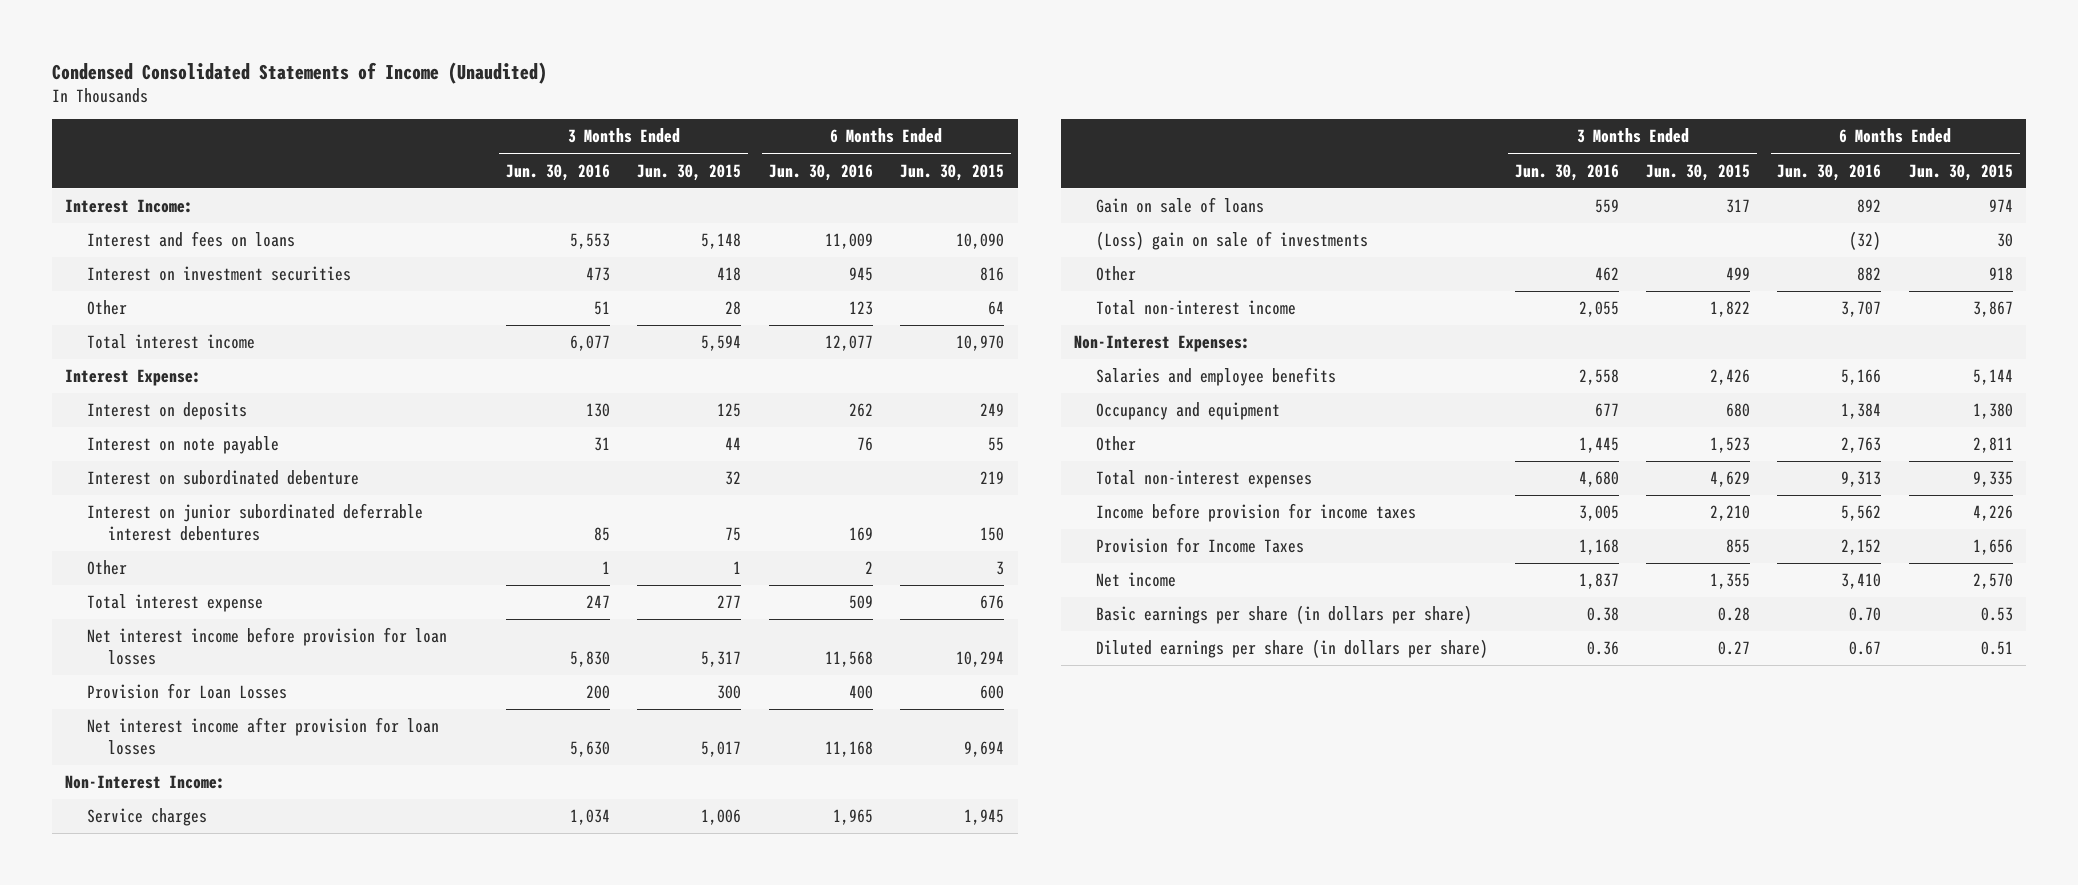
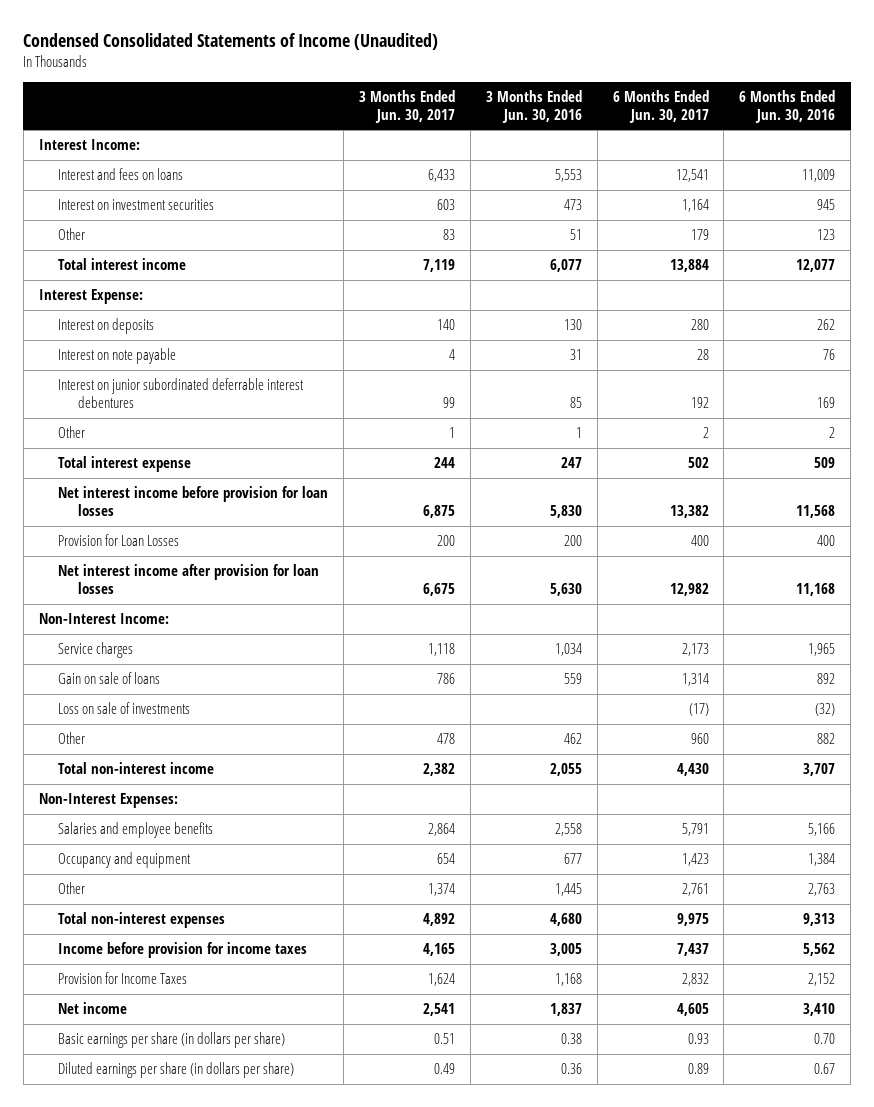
[637,163,742,181] Jun. 30, 2015 -> none
[899,163,1004,181] Jun. 30, 2015 -> none
none -> [359,90,456,123] 3 Months Ended Jun. 30, 2017
none -> [612,90,709,123] 6 Months Ended Jun. 30, 2017
[86,470,359,486] Interest on subordinated debenture -> none
[1095,231,1368,251] (Loss) gain on sale of investments -> [58,702,191,715] Loss on sale of investments

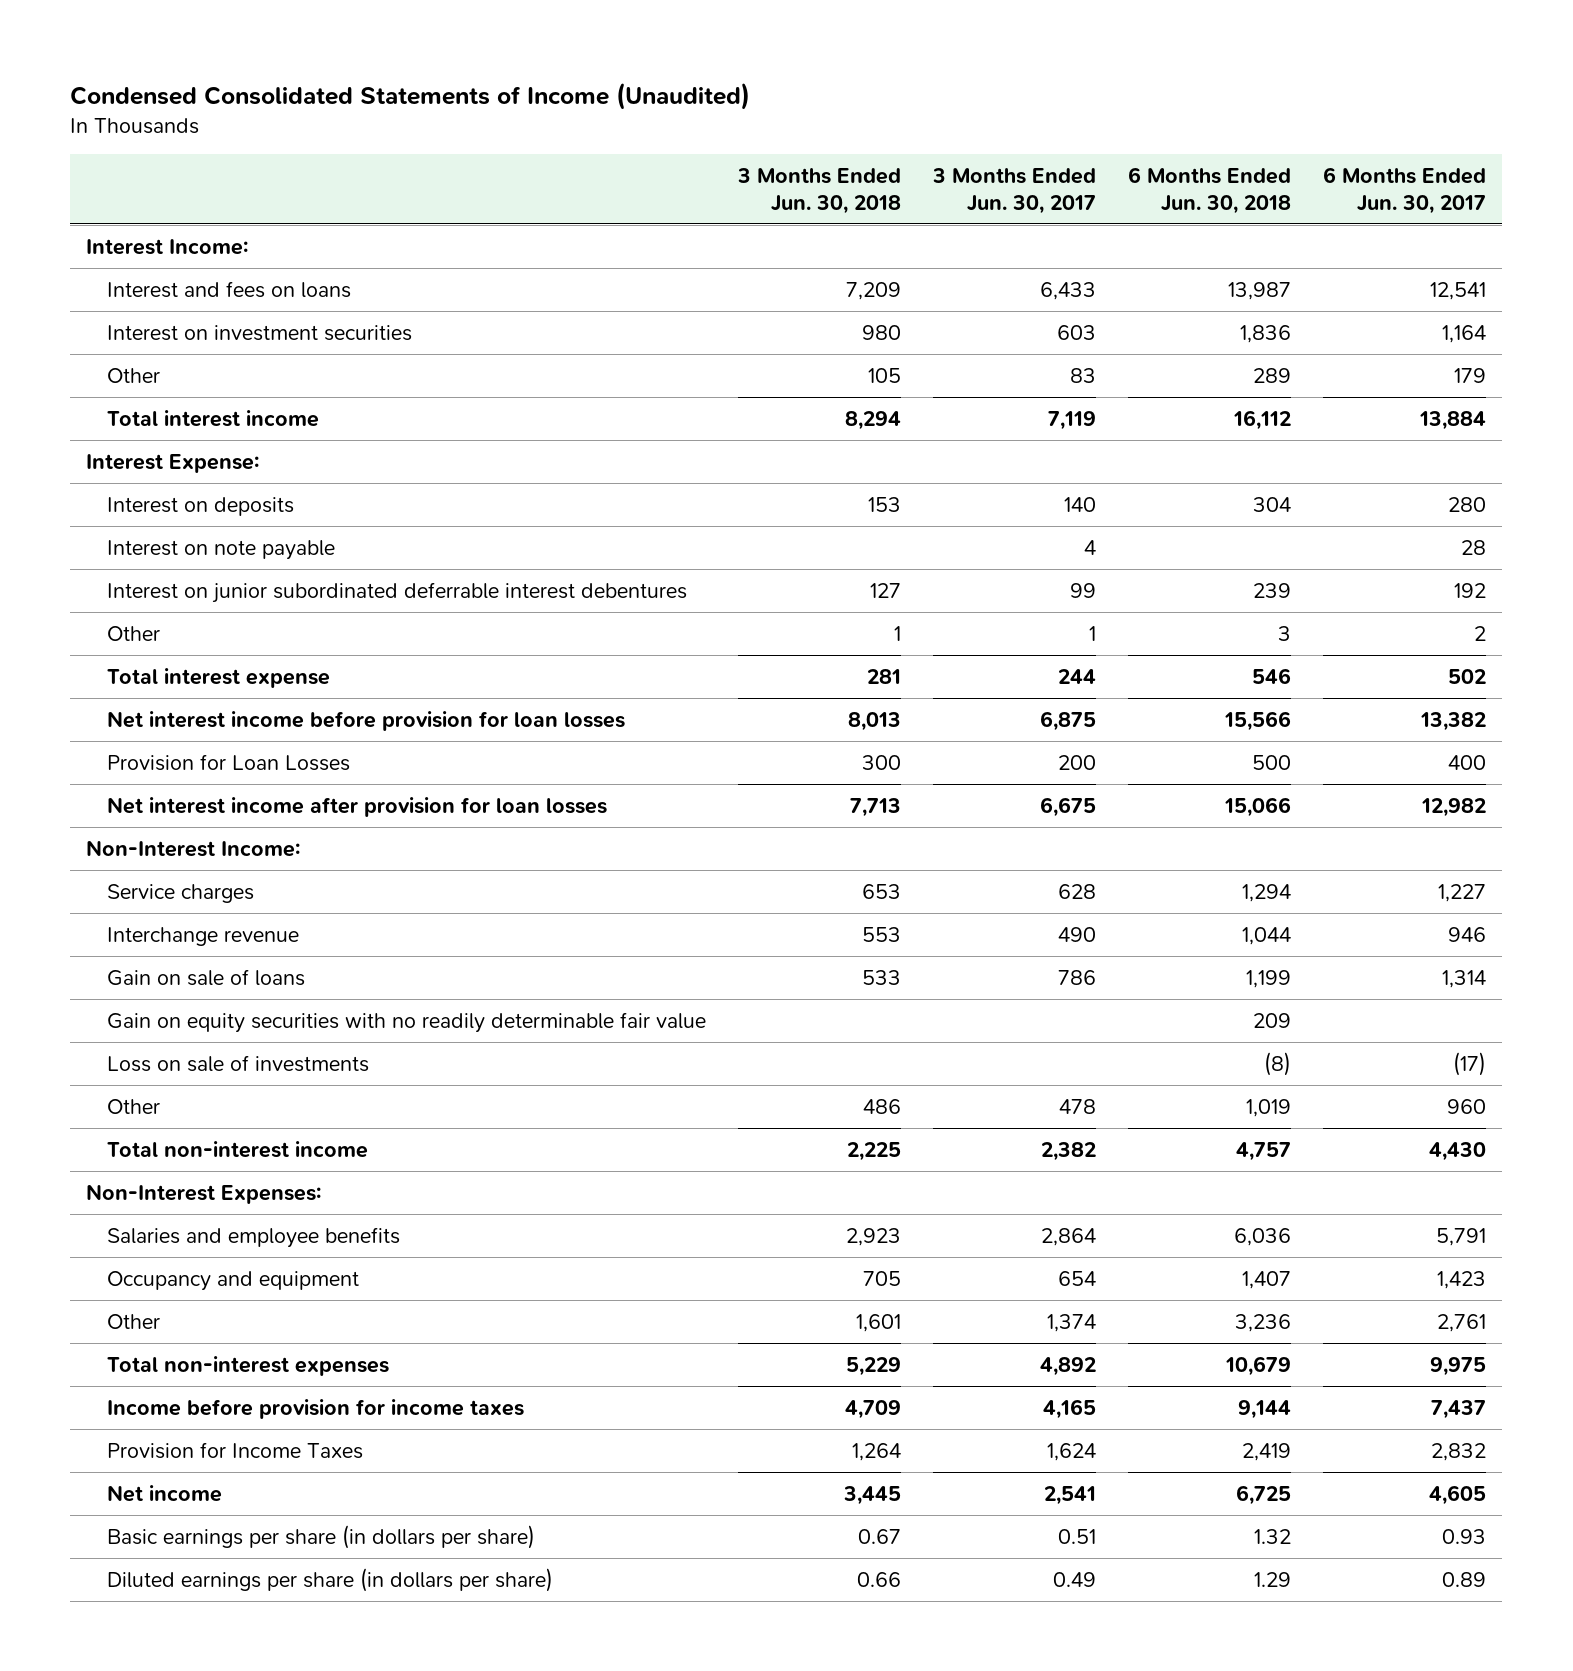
[485,90,582,123] 3 Months Ended Jun. 30, 2016 -> none
[739,90,836,123] 6 Months Ended Jun. 30, 2016 -> none
none -> [737,167,902,214] 3 Months Ended Jun. 30, 2018
none -> [1128,166,1292,214] 6 Months Ended Jun. 30, 2018
[428,643,456,657] 1,118 -> [1058,883,1097,899] 628
[681,643,709,657] 2,173 -> [1438,883,1487,902] 1,227
none -> [107,926,300,946] Interchange revenue
none -> [107,1011,707,1033] Gain on equity securities with no readily determinable fair value

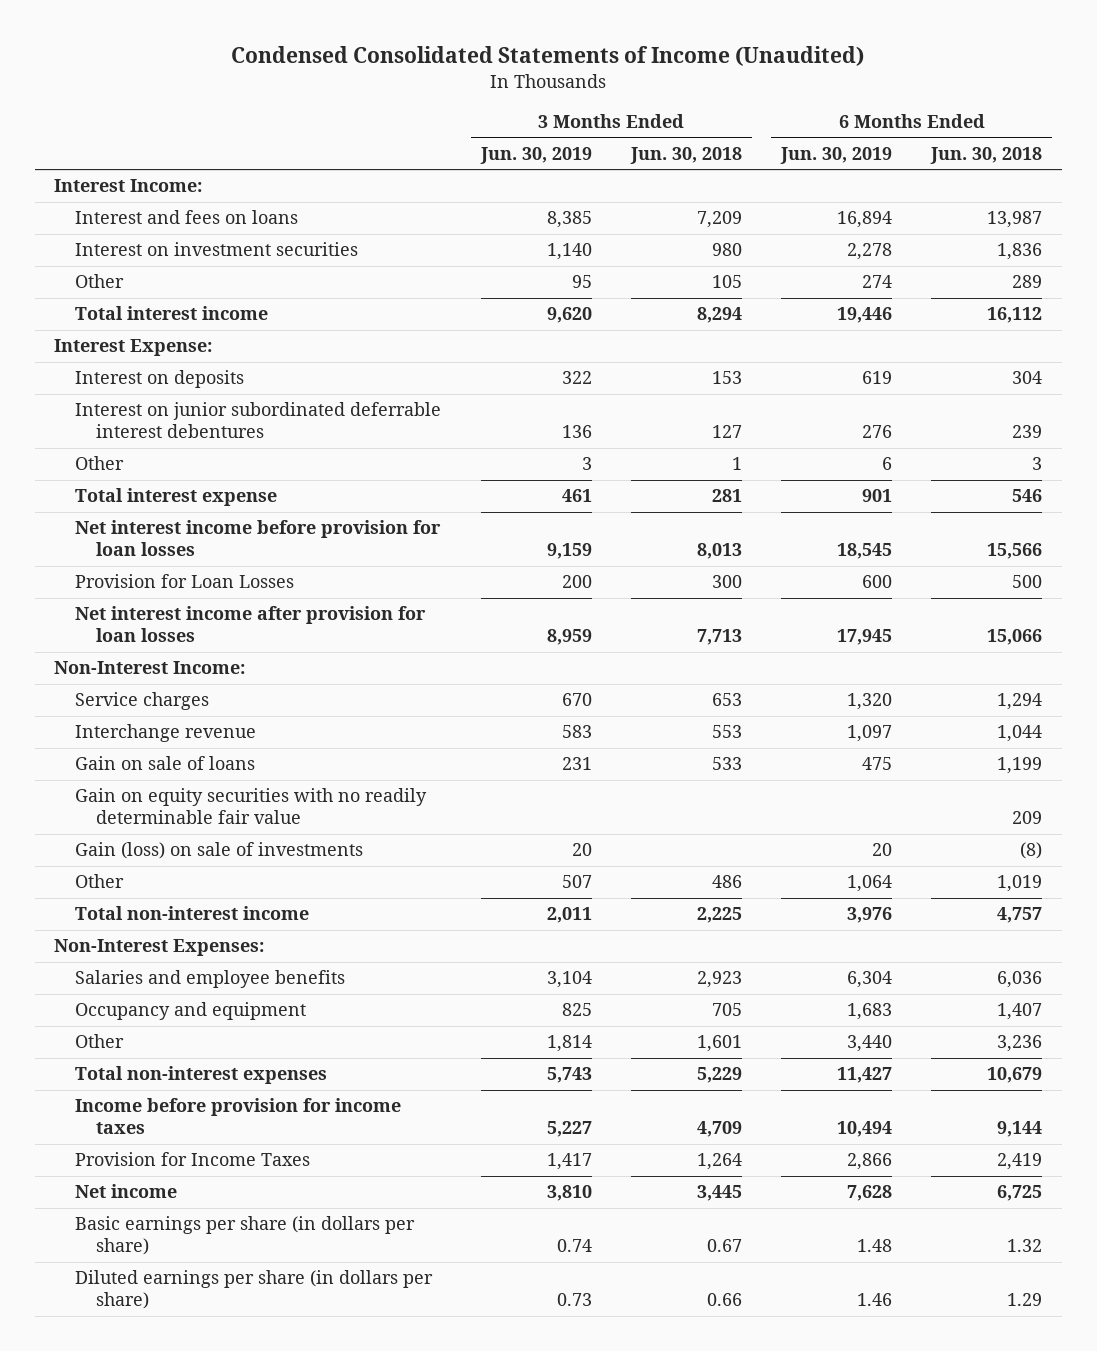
[932,167,1097,214] 3 Months Ended Jun. 30, 2017 -> none
[1323,166,1487,214] 6 Months Ended Jun. 30, 2017 -> none
none -> [479,146,592,164] Jun. 30, 2019
none -> [780,146,893,164] Jun. 30, 2019
[107,539,336,560] Interest on note payable -> none
[107,1054,370,1072] Loss on sale of investments -> [75,842,364,860] Gain (loss) on sale of investments

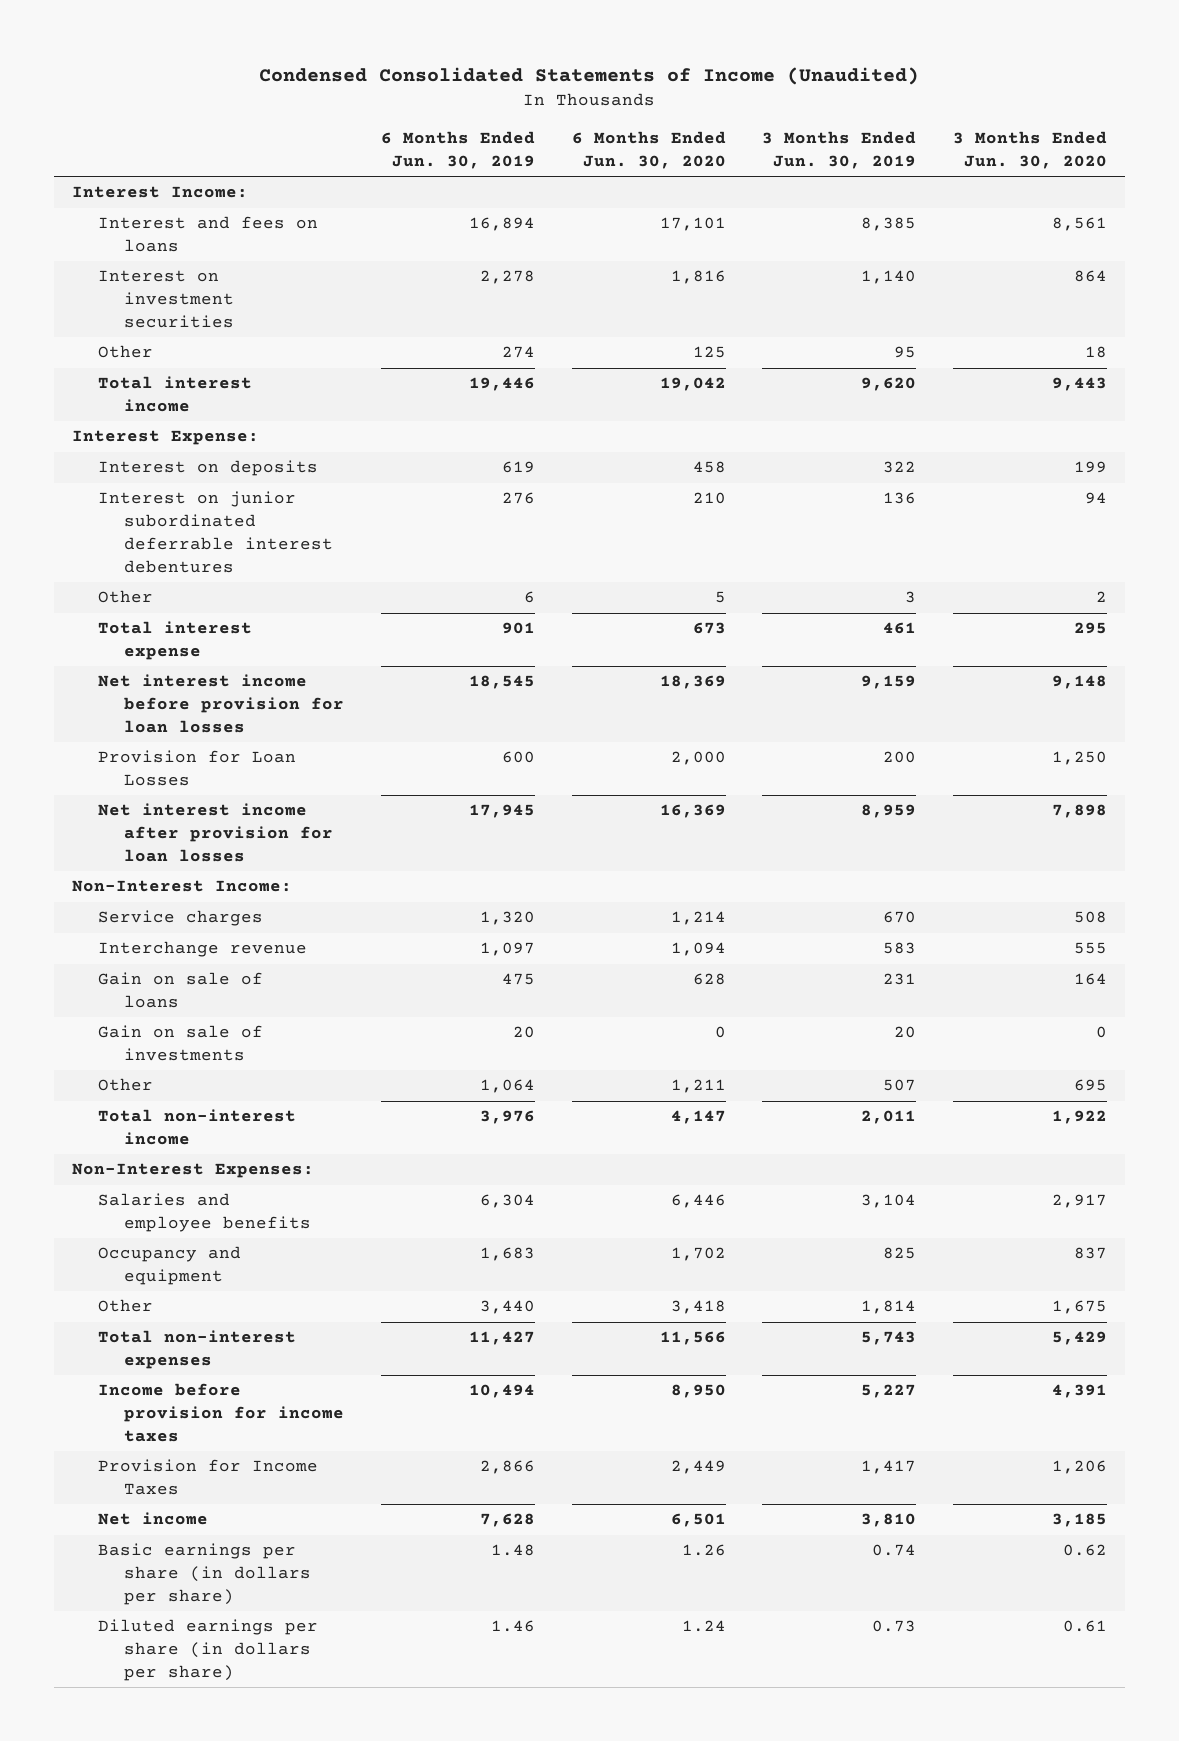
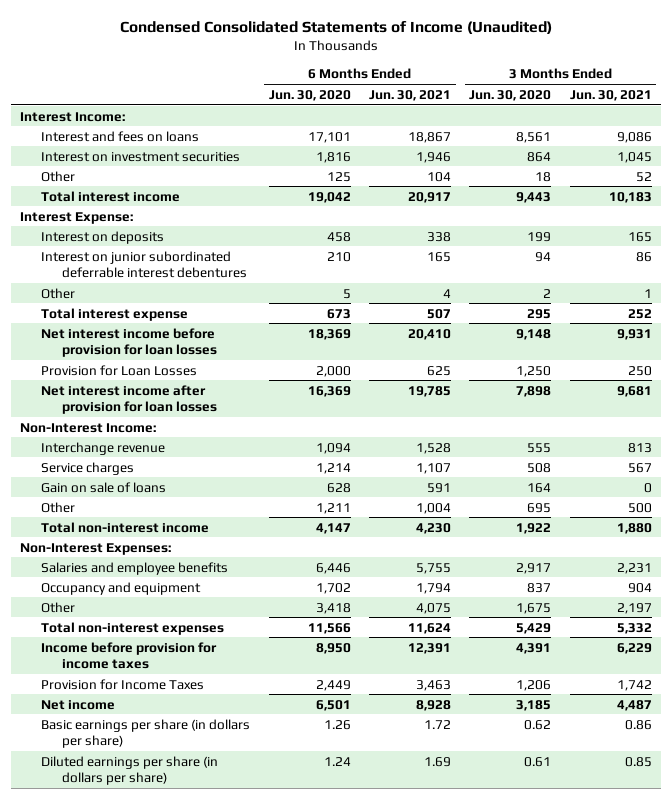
[380,131,535,170] 6 Months Ended Jun. 30, 2019 -> none
[762,131,917,170] 3 Months Ended Jun. 30, 2019 -> none
none -> [368,89,451,101] Jun. 30, 2021
none -> [569,89,652,101] Jun. 30, 2021
[98,910,264,927] Service charges -> [41,461,135,475] Service charges
[98,1025,264,1062] Gain on sale of investments -> none

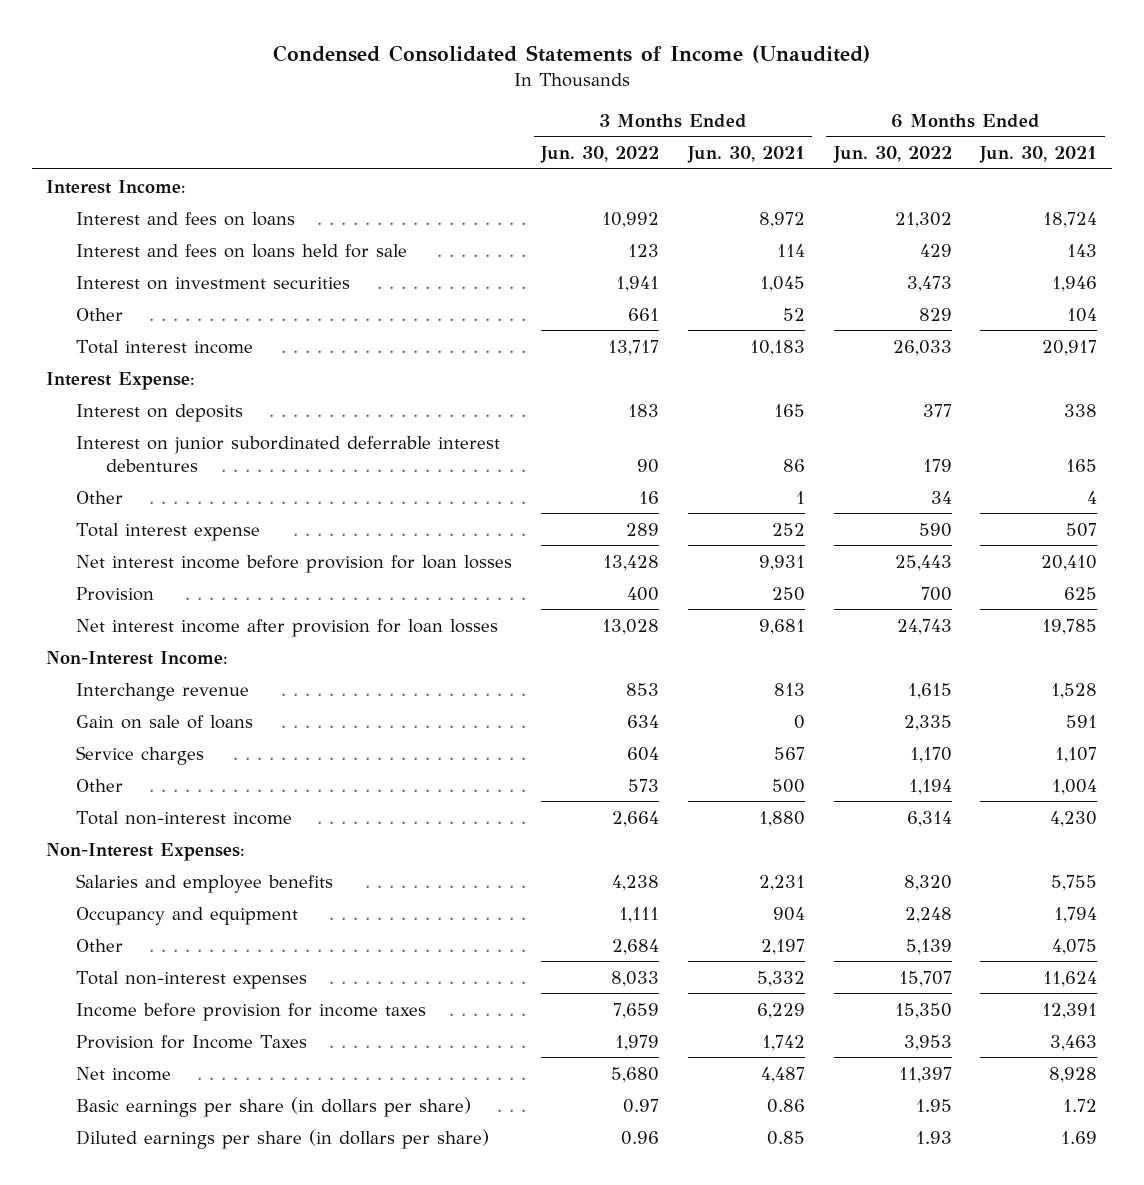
[268,89,351,101] Jun. 30, 2020 -> none
[469,89,552,101] Jun. 30, 2020 -> none
none -> [539,146,659,164] Jun. 30, 2022
none -> [832,146,952,164] Jun. 30, 2022
[407,131,451,143] 18,867 -> [1043,211,1098,228] 18,724
[616,131,652,143] 9,086 -> [758,211,805,228] 8,972
none -> [76,243,408,258] Interest and fees on loans held for sale
[41,364,198,376] Provision for Loan Losses -> [76,586,155,601] Provision
[41,461,135,475] Service charges -> [76,745,205,765] Service charges

